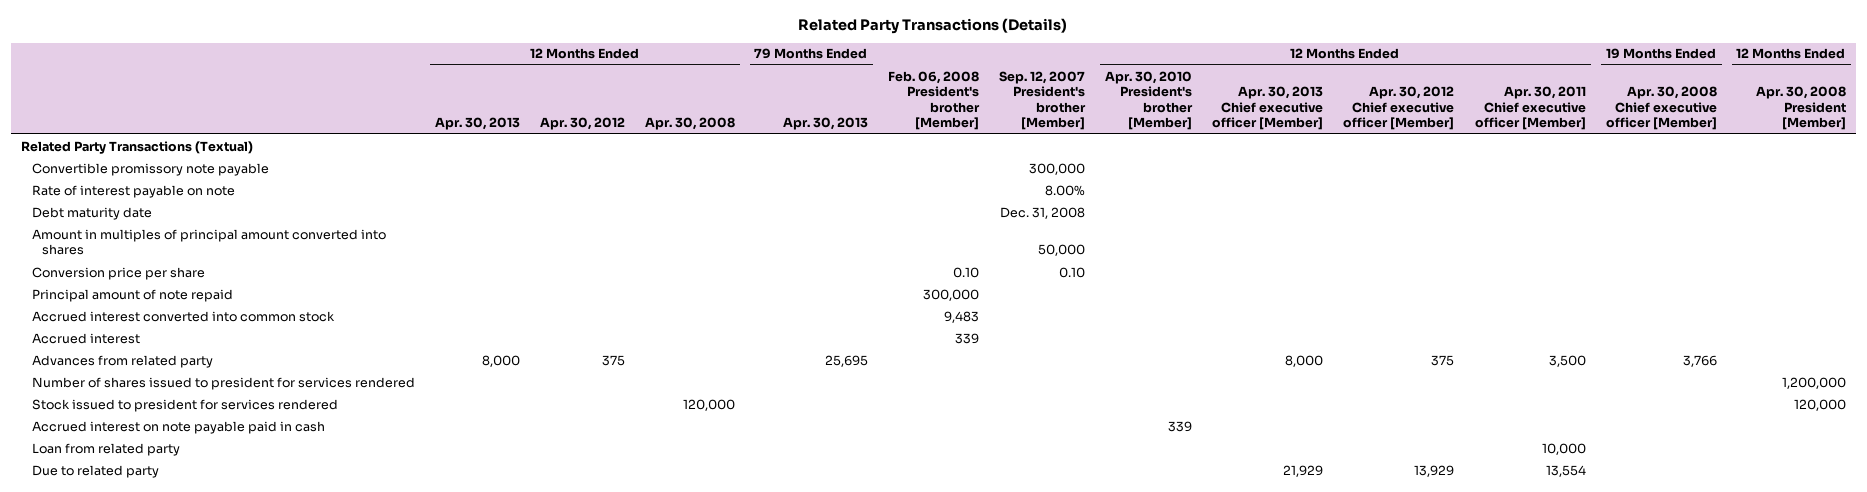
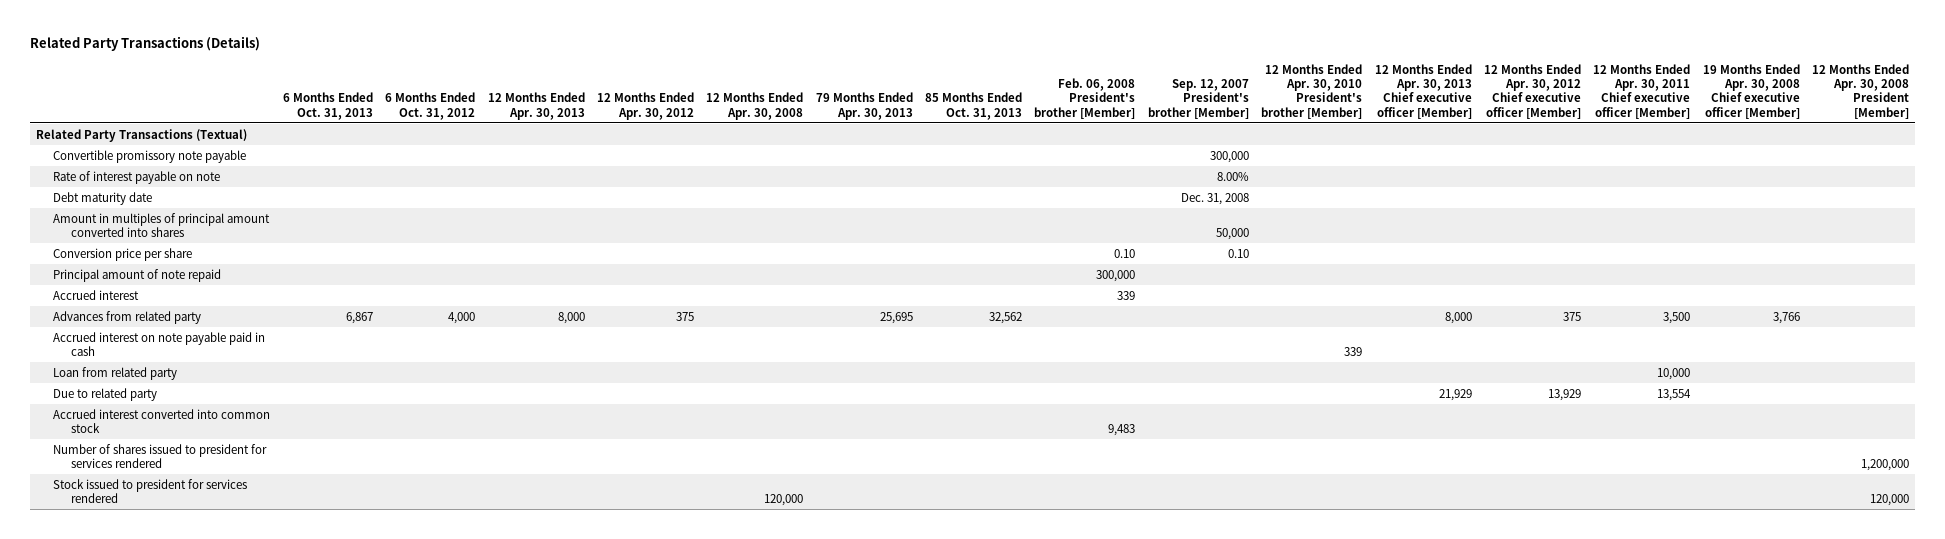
none -> [282,92,373,120] 6 Months Ended Oct. 31, 2013
none -> [385,92,476,120] 6 Months Ended Oct. 31, 2012
none -> [925,92,1023,120] 85 Months Ended Oct. 31, 2013
[31,310,335,322] Accrued interest converted into common stock -> [53,408,271,433] Accrued interest converted into common stock
[31,376,415,390] Number of shares issued to president for services rendered -> [53,443,268,468] Number of shares issued to president for services rendered
[31,398,338,412] Stock issued to president for services rendered -> [53,478,248,503] Stock issued to president for services rendered

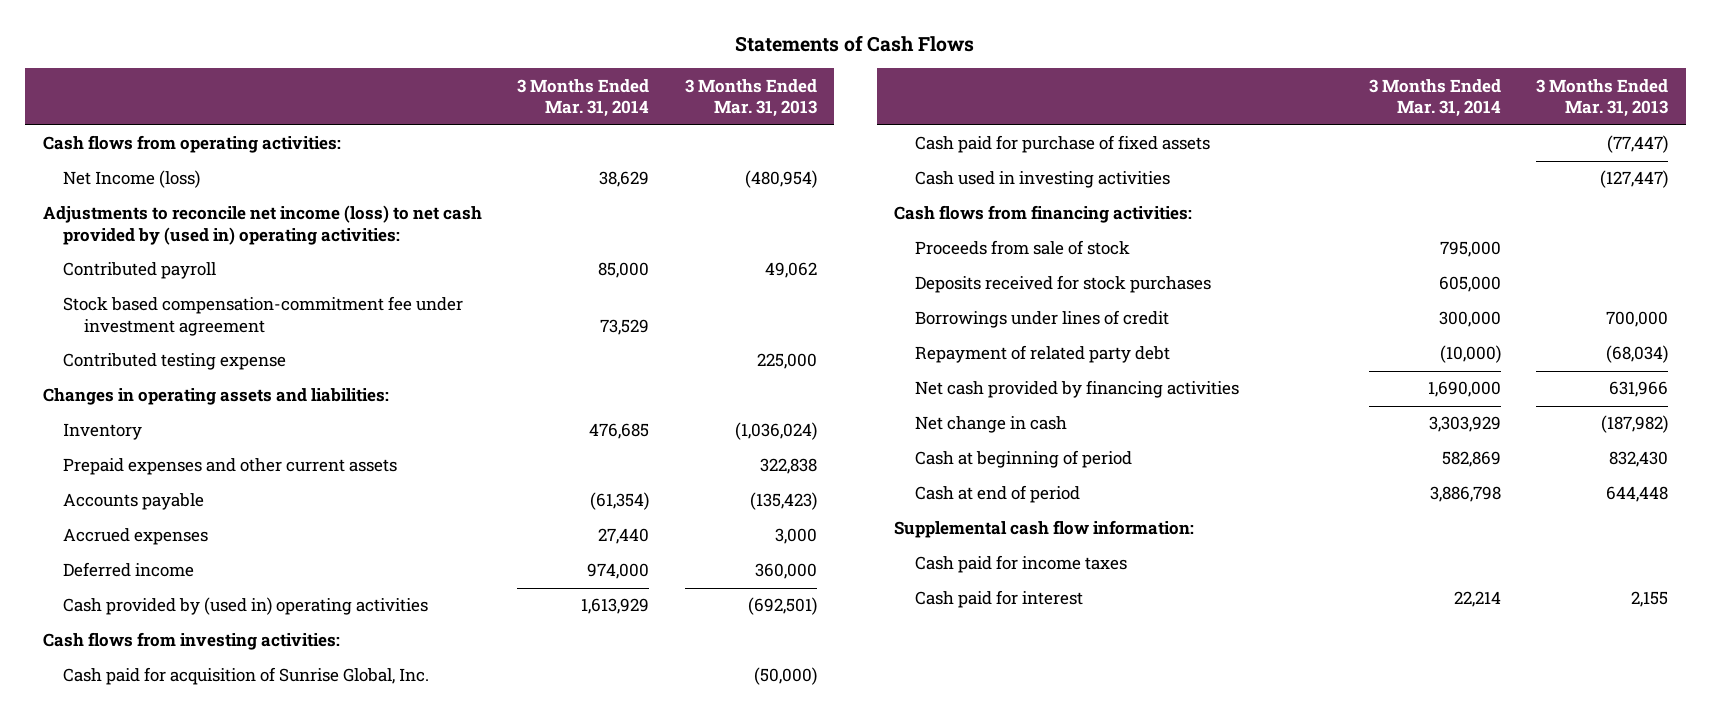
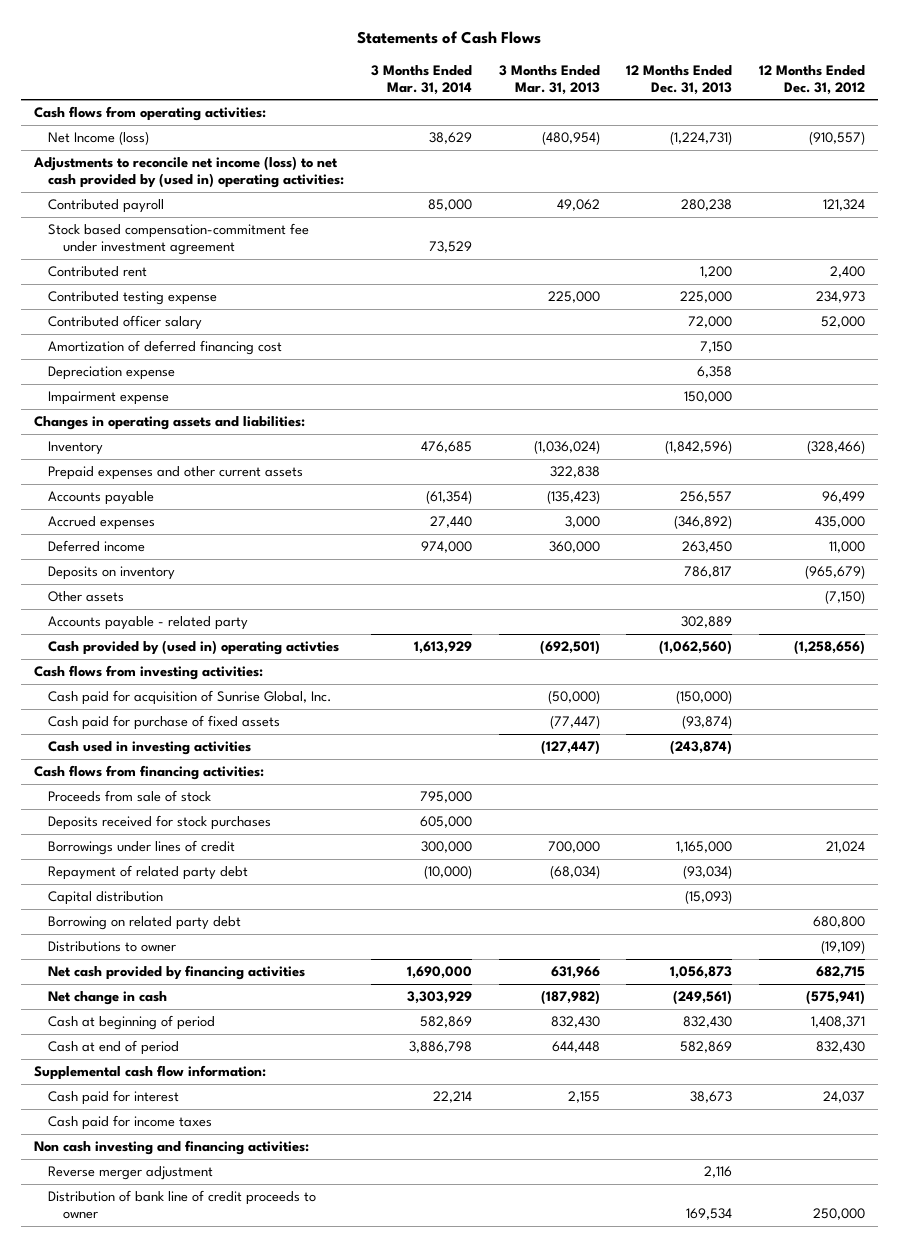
none -> [626,64,733,95] 12 Months Ended Dec. 31, 2013
none -> [758,64,865,95] 12 Months Ended Dec. 31, 2012
none -> [48,266,148,278] Contributed rent
none -> [48,315,203,331] Contributed officer salary
none -> [48,340,283,356] Amortization of deferred financing cost
none -> [48,366,176,381] Depreciation expense
none -> [48,391,170,406] Impairment expense
none -> [48,566,176,581] Deposits on inventory
none -> [48,591,125,603] Other assets
none -> [48,616,249,631] Accounts payable - related party
[63,597,429,616] Cash provided by (used in) operating activities -> [48,640,340,656] Cash provided by (used in) operating activties
none -> [48,891,164,906] Capital distribution
none -> [48,916,242,931] Borrowing on related party debt
none -> [48,941,177,953] Distributions to owner
[914,555,1127,574] Cash paid for income taxes -> [48,1115,213,1131] Cash paid for income taxes
none -> [33,1140,309,1156] Non cash investing and financing activities:
none -> [48,1166,214,1181] Reverse merger adjustment
none -> [48,1190,317,1220] Distribution of bank line of credit proceeds to owner

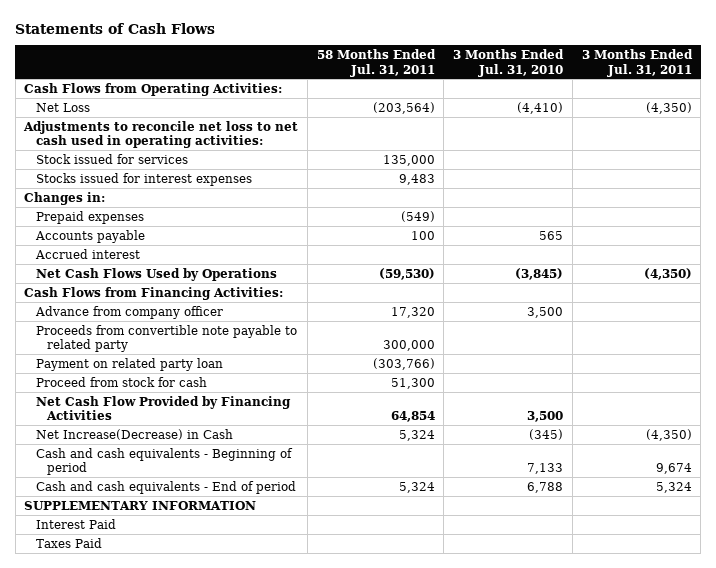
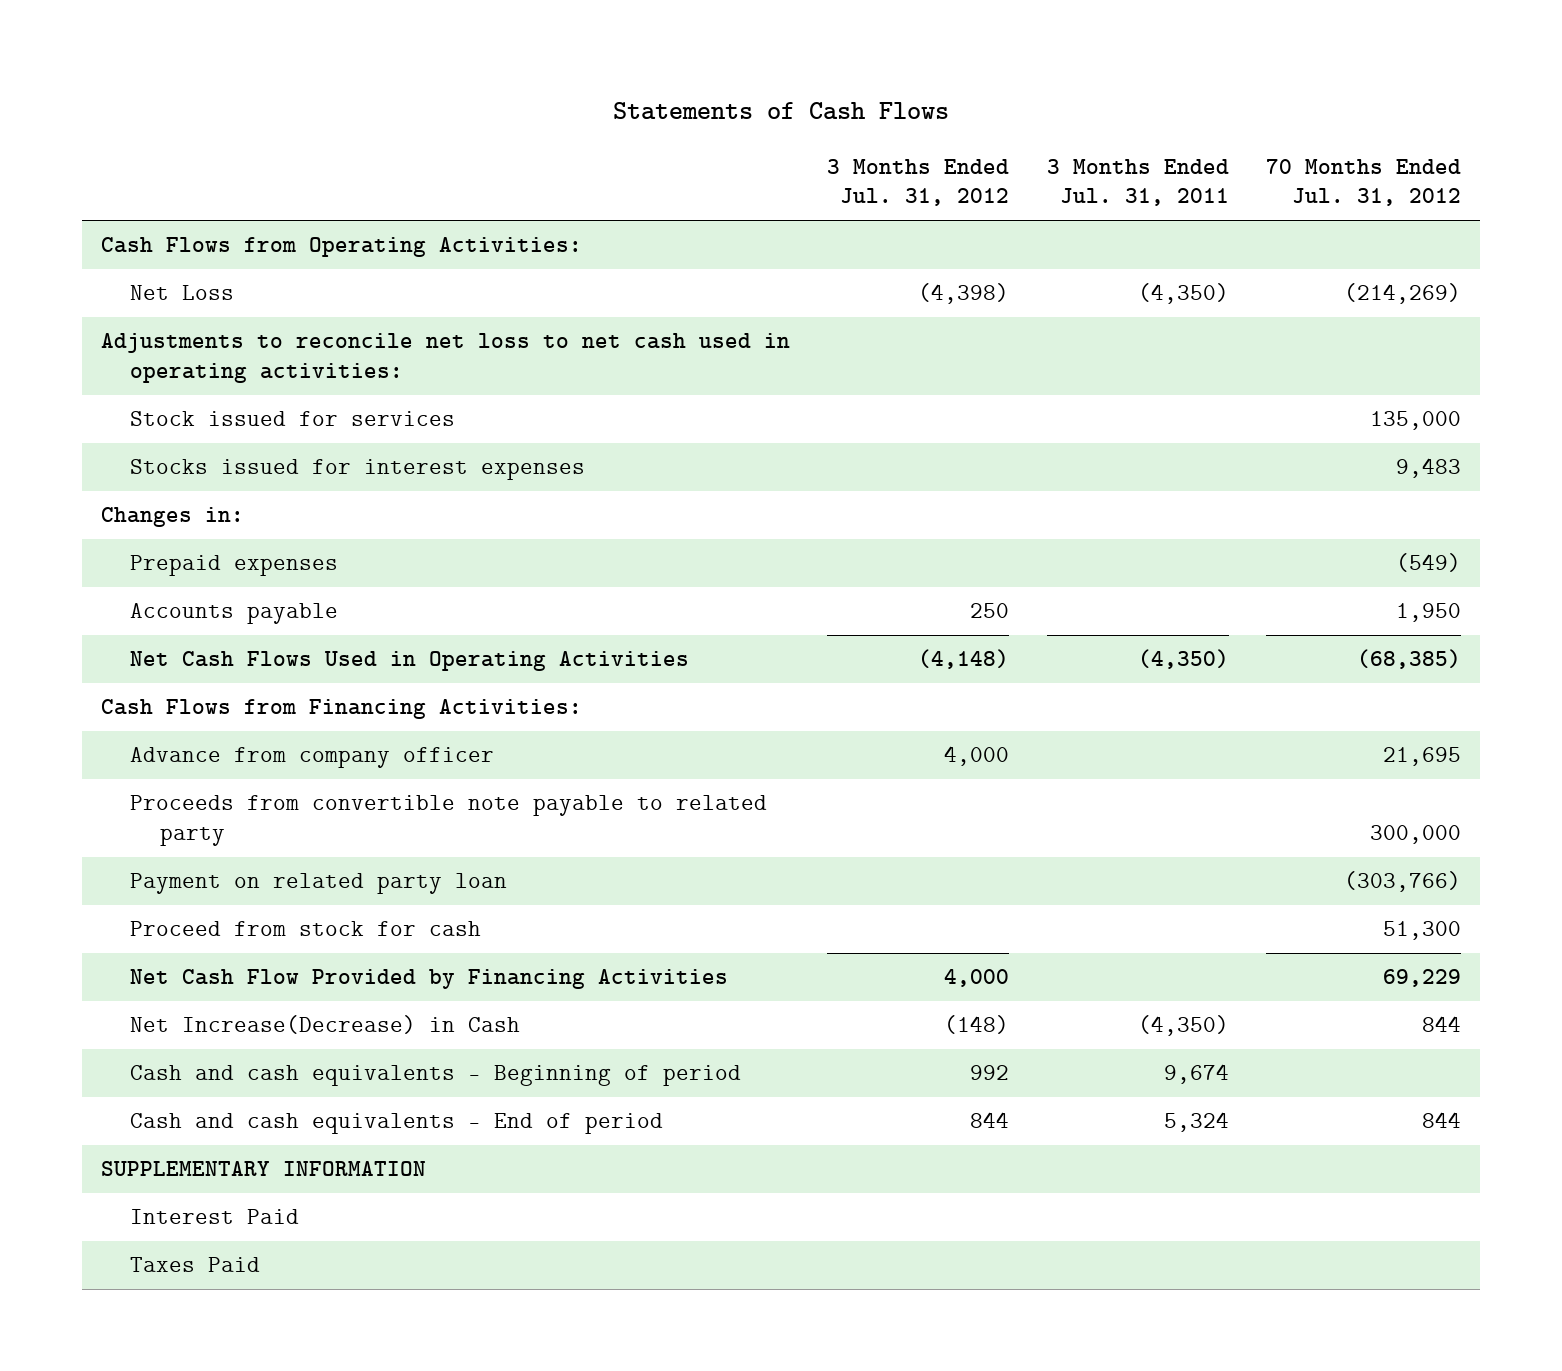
[316,49,436,77] 58 Months Ended Jul. 31, 2011 -> none
[453,49,565,77] 3 Months Ended Jul. 31, 2010 -> none
none -> [827,158,1010,207] 3 Months Ended Jul. 31, 2012
none -> [1265,158,1461,207] 70 Months Ended Jul. 31, 2012
[34,248,140,259] Accrued interest -> none
[35,267,277,281] Net Cash Flows Used by Operations -> [130,651,690,672] Net Cash Flows Used in Operating Activities

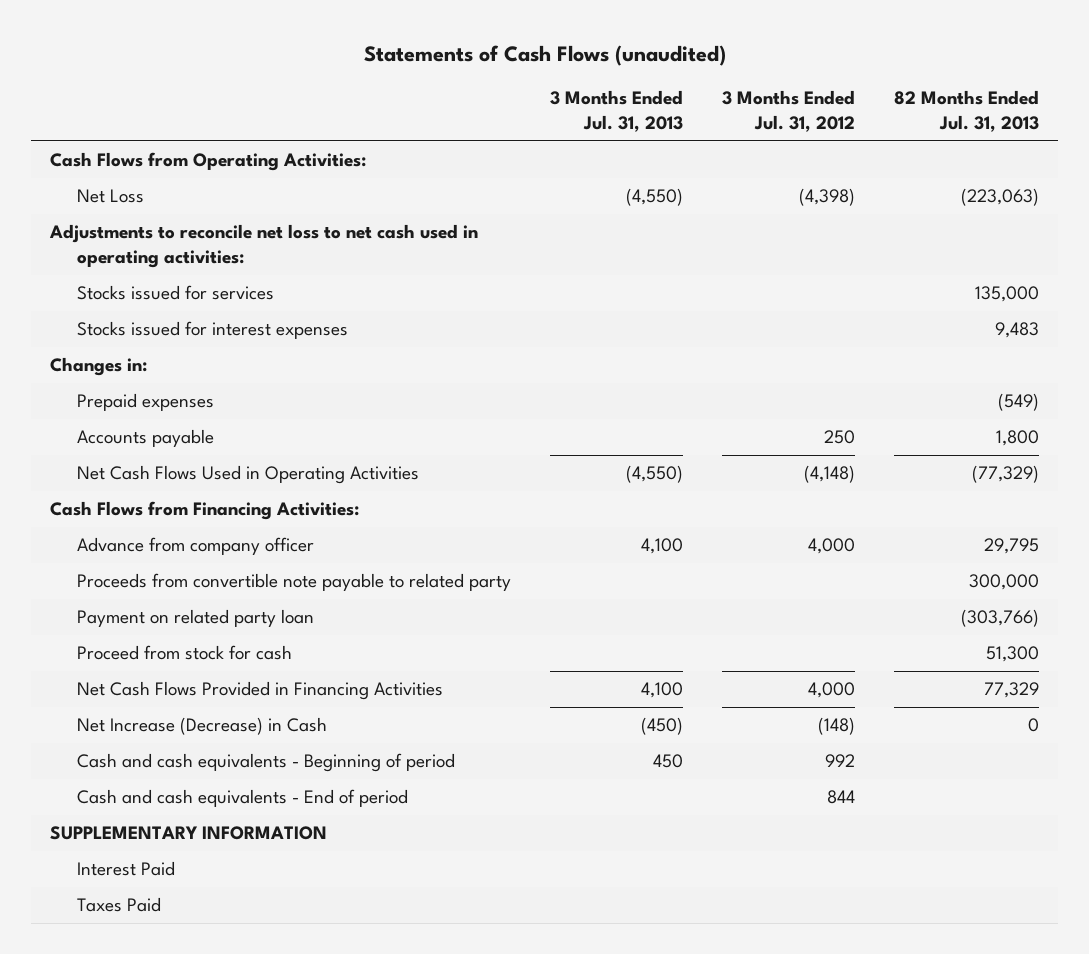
[612,101,949,120] Statements of Cash Flows -> [363,44,726,66] Statements of Cash Flows (unaudited)
[1046,158,1229,207] 3 Months Ended Jul. 31, 2011 -> none
[1265,158,1461,207] 70 Months Ended Jul. 31, 2012 -> none
none -> [550,90,684,132] 3 Months Ended Jul. 31, 2013
none -> [893,90,1039,132] 82 Months Ended Jul. 31, 2013
[130,411,456,427] Stock issued for services -> [77,285,275,301] Stocks issued for services
[130,969,729,990] Net Cash Flow Provided by Financing Activities -> [77,681,444,701] Net Cash Flows Provided in Financing Activities
[130,1015,521,1035] Net Increase(Decrease) in Cash -> [77,717,328,736] Net Increase (Decrease) in Cash

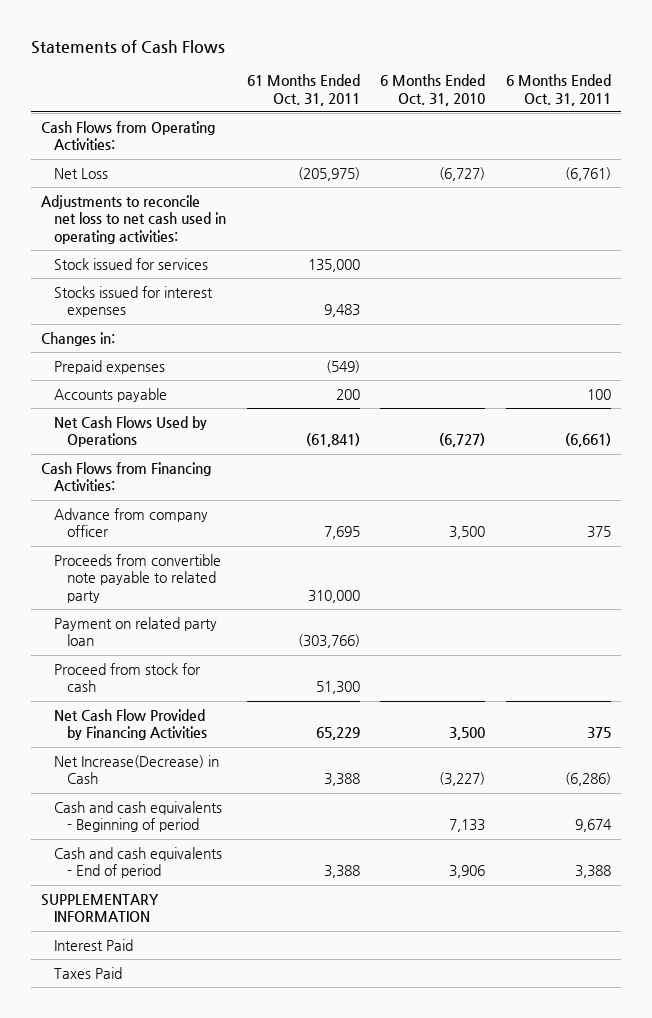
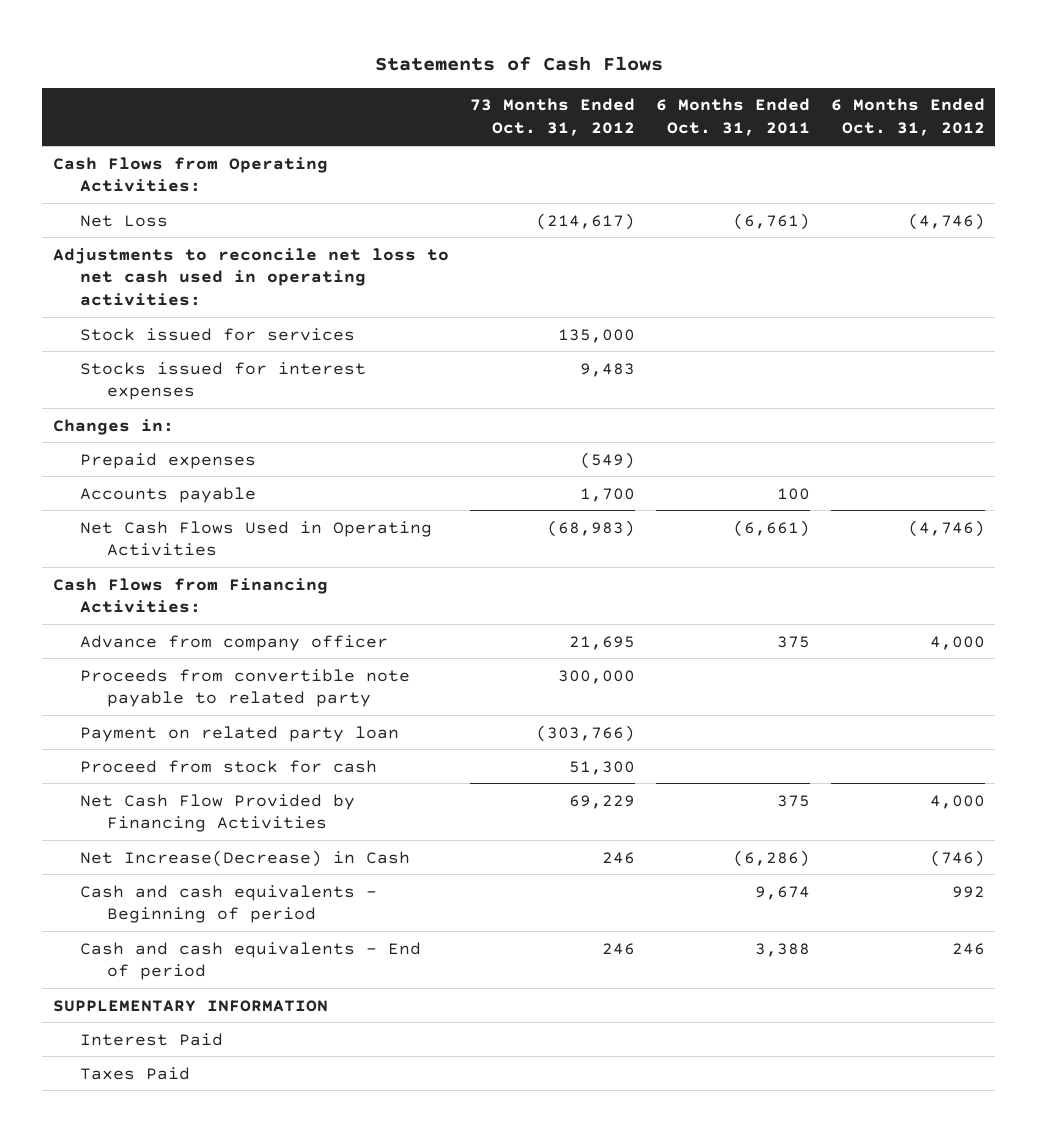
[246,74,360,106] 61 Months Ended Oct. 31, 2011 -> none
[380,74,486,106] 6 Months Ended Oct. 31, 2010 -> none
none -> [469,98,635,137] 73 Months Ended Oct. 31, 2012
none -> [830,98,985,137] 6 Months Ended Oct. 31, 2012
[54,416,208,448] Net Cash Flows Used by Operations -> [79,520,432,557] Net Cash Flows Used in Operating Activities

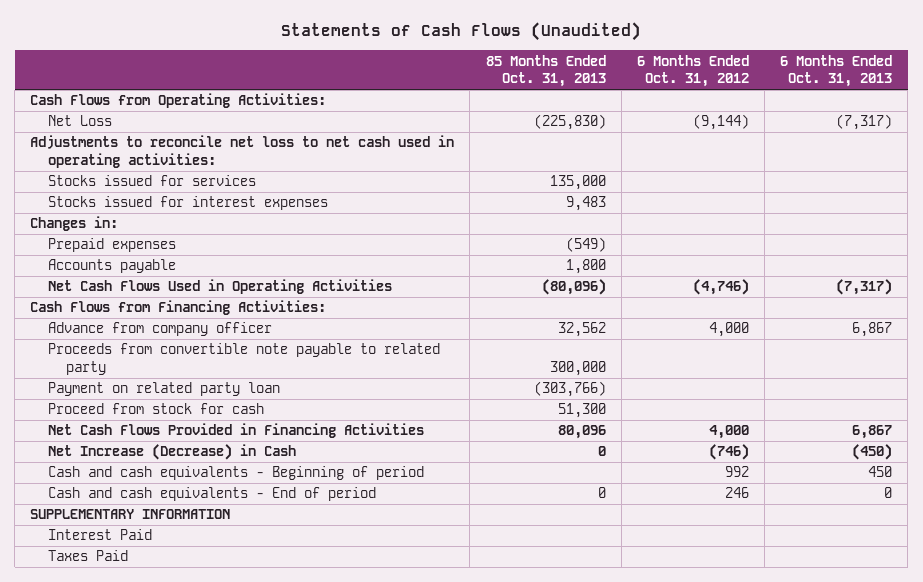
[374,56,663,72] Statements of Cash Flows -> [281,22,642,42] Statements of Cash Flows (Unaudited)
[469,98,635,137] 73 Months Ended Oct. 31, 2012 -> none
[655,98,810,137] 6 Months Ended Oct. 31, 2011 -> none
none -> [485,54,606,88] 85 Months Ended Oct. 31, 2013
none -> [780,54,893,88] 6 Months Ended Oct. 31, 2013
[907,212,985,230] (4,746) -> [692,114,749,131] (9,144)
[79,327,355,341] Stock issued for services -> [48,175,257,187] Stocks issued for services
[79,793,355,833] Net Cash Flow Provided by Financing Activities -> [48,423,425,439] Net Cash Flows Provided in Financing Activities
[79,849,410,867] Net Increase(Decrease) in Cash -> [48,444,297,461] Net Increase (Decrease) in Cash

